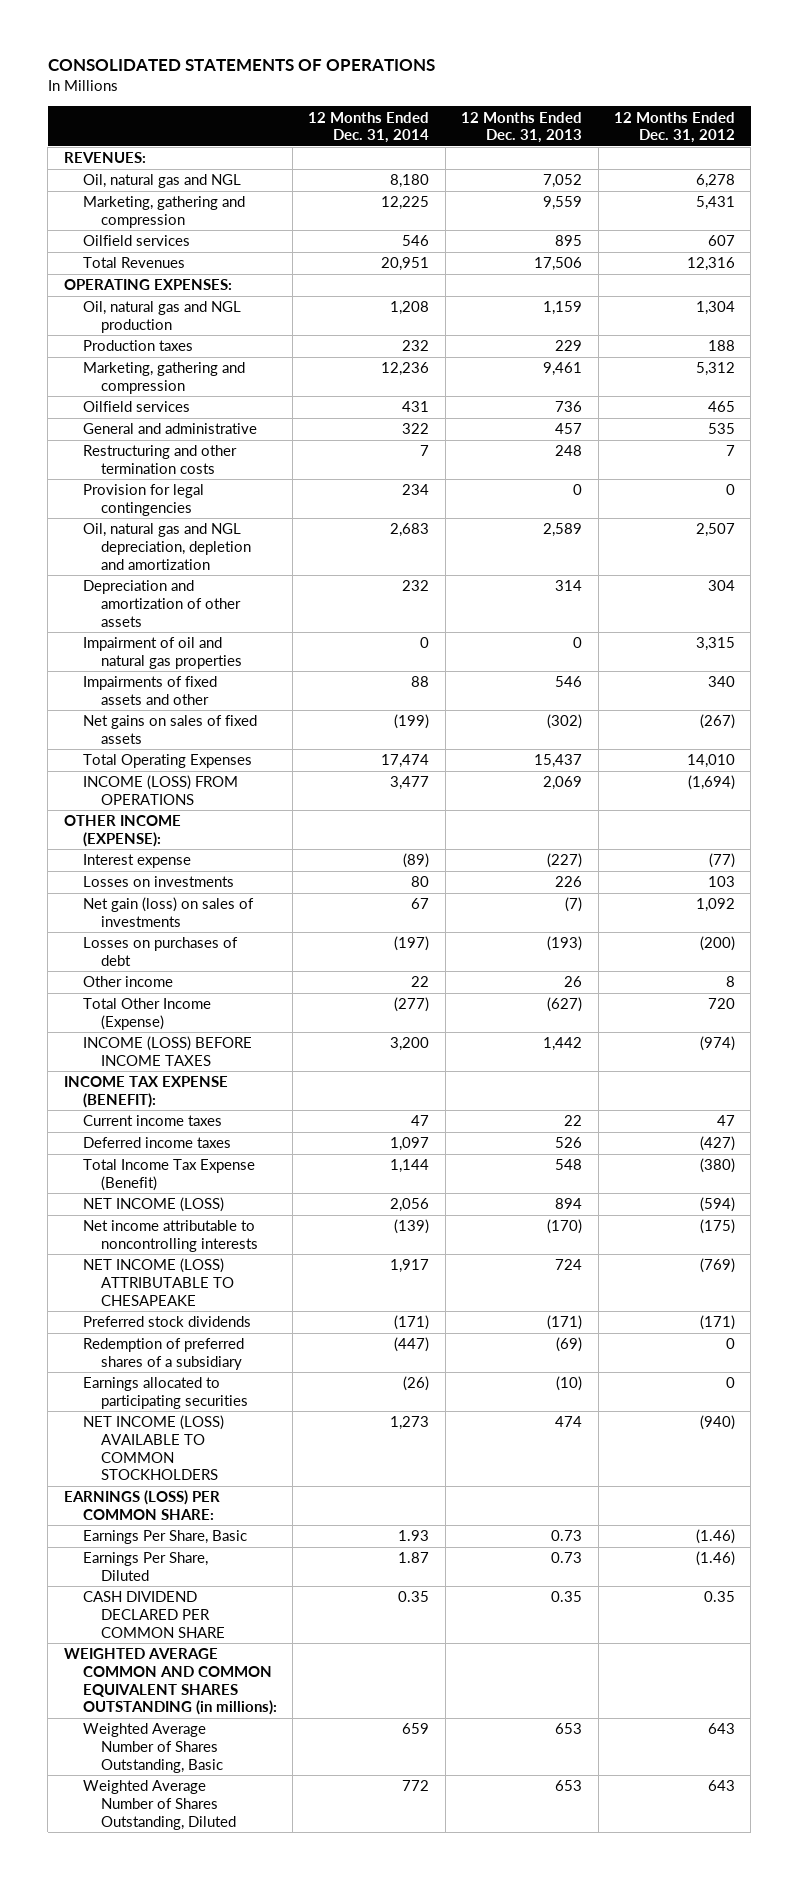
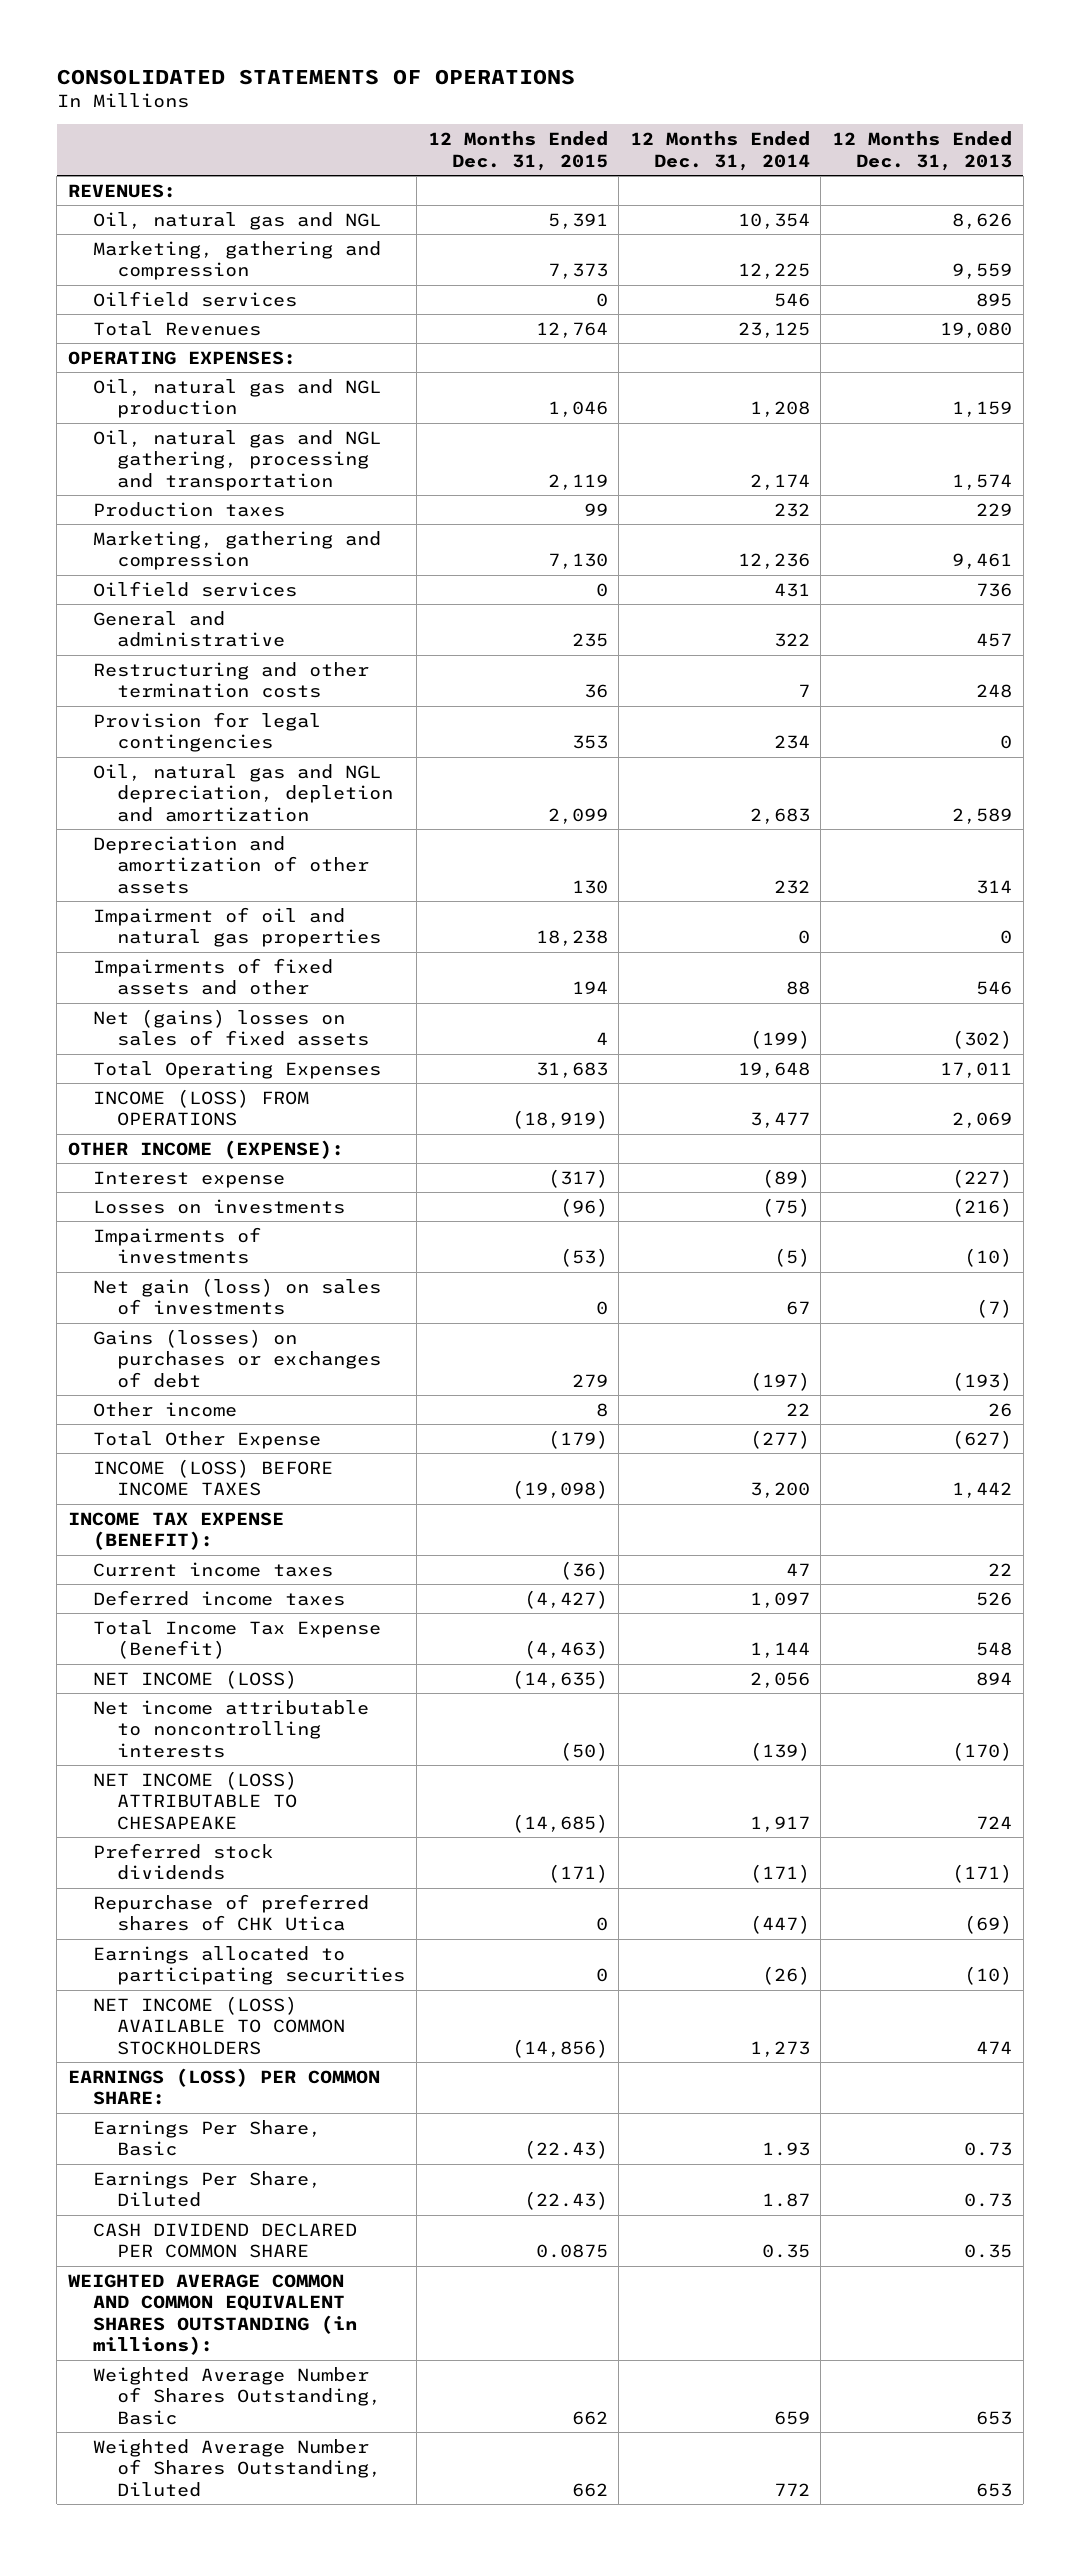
[614,111,736,144] 12 Months Ended Dec. 31, 2012 -> none
none -> [427,130,608,171] 12 Months Ended Dec. 31, 2015
[390,174,430,189] 8,180 -> [737,212,810,229] 10,354
[543,174,583,189] 7,052 -> [952,212,1013,229] 8,626
[381,257,430,272] 20,951 -> [737,321,810,338] 23,125
[534,257,583,272] 17,506 -> [940,321,1013,338] 19,080
none -> [92,429,381,491] Oil, natural gas and NGL gathering, processing and transportation
[82,715,257,744] Net gains on sales of fixed assets -> [92,1008,370,1047] Net (gains) losses on sales of fixed assets
[381,754,430,769] 17,474 -> [737,1061,810,1078] 19,648
[534,754,583,769] 15,437 -> [940,1061,1013,1078] 17,011
[411,876,430,888] 80 -> [761,1197,810,1217] (75)
[555,876,583,888] 226 -> [952,1197,1013,1217] (216)
none -> [92,1226,261,1265] Impairments of investments
[82,937,238,966] Losses on purchases of debt -> [92,1328,382,1388] Gains (losses) on purchases or exchanges of debt
[82,998,211,1030] Total Other Income (Expense) -> [92,1430,321,1449] Total Other Expense
[82,1338,244,1370] Redemption of preferred shares of a subsidiary -> [92,1893,369,1932] Repurchase of preferred shares of CHK Utica

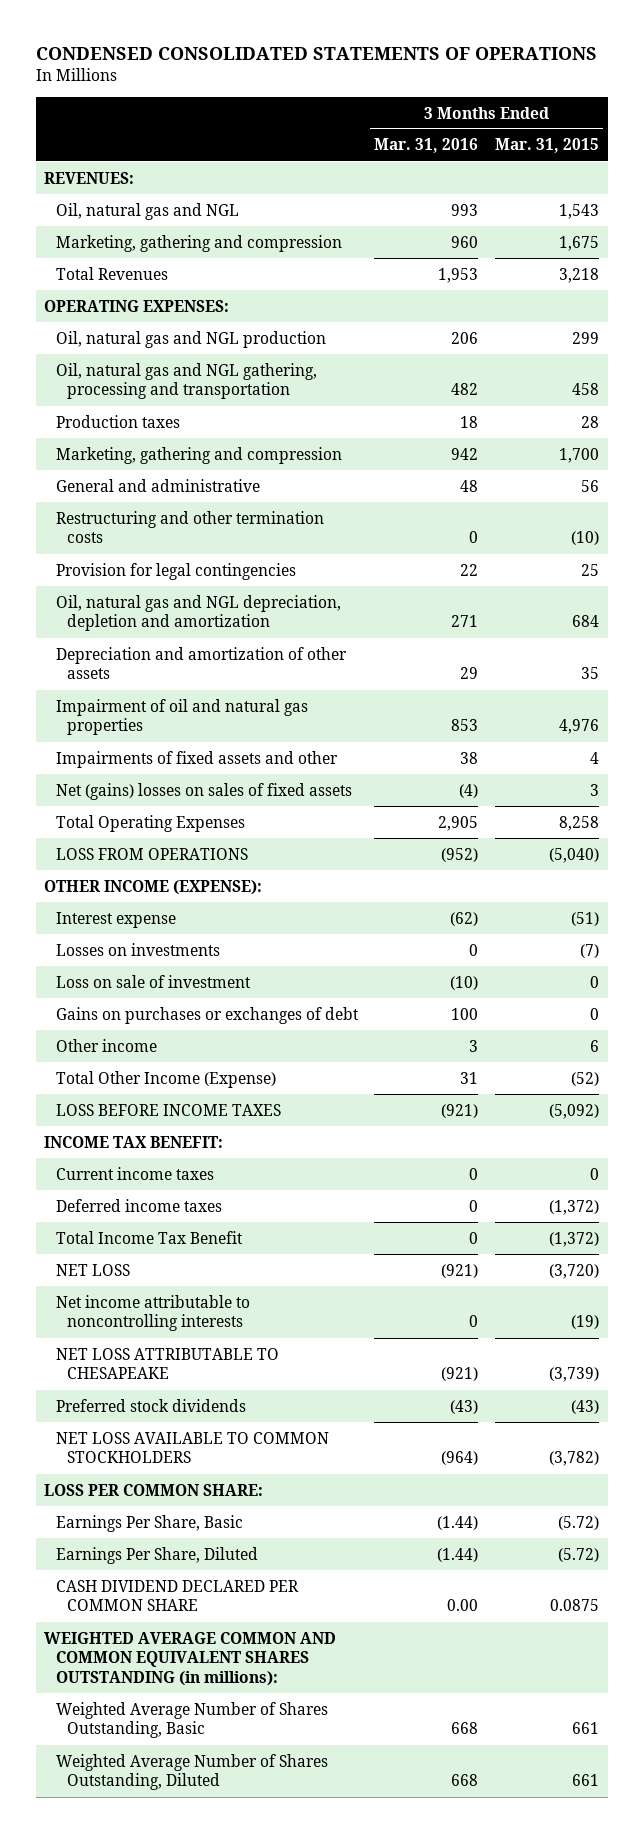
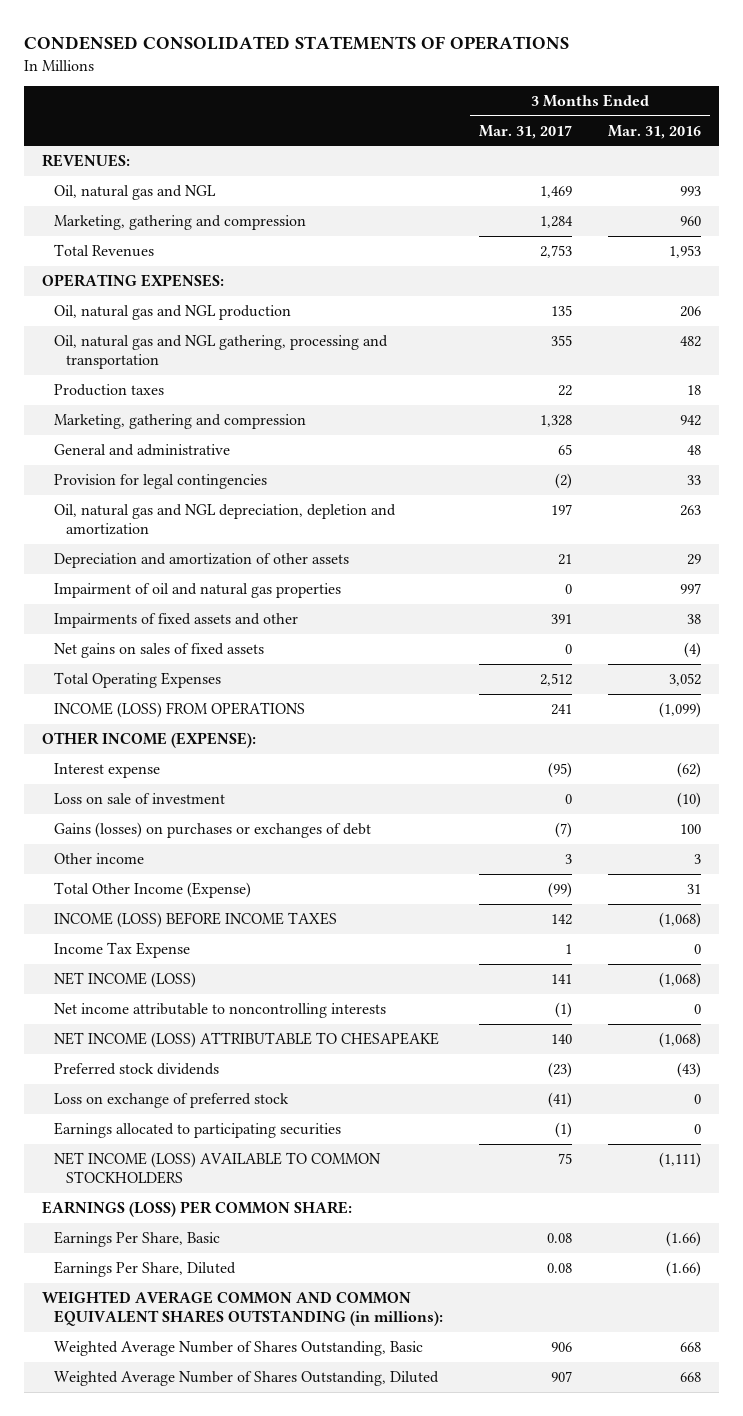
[495,138,600,154] Mar. 31, 2015 -> none
none -> [478,124,572,139] Mar. 31, 2017
[55,510,324,544] Restructuring and other termination costs -> none
[460,563,479,576] 22 -> [686,474,701,485] 33
[451,615,479,628] 271 -> [679,504,701,516] 263
[451,719,479,732] 853 -> [679,582,701,594] 997
[55,782,352,800] Net (gains) losses on sales of fixed assets -> [53,642,264,658] Net gains on sales of fixed assets
[438,815,479,831] 2,905 -> [668,672,701,686] 3,052
[55,847,248,860] LOSS FROM OPERATIONS -> [53,701,305,718] INCOME (LOSS) FROM OPERATIONS
[441,847,479,862] (952) -> [658,701,701,718] (1,099)
[55,942,220,956] Losses on investments -> none
[55,1006,359,1024] Gains on purchases or exchanges of debt -> [53,821,371,838] Gains (losses) on purchases or exchanges of debt
[44,1135,224,1148] INCOME TAX BENEFIT: -> none
[55,1166,214,1180] Current income taxes -> none
[55,1198,222,1212] Deferred income taxes -> none
[55,1103,281,1116] LOSS BEFORE INCOME TAXES -> [53,911,337,928] INCOME (LOSS) BEFORE INCOME TAXES
[441,1103,479,1118] (921) -> [658,911,701,928] (1,068)
[55,1230,243,1244] Total Income Tax Benefit -> [53,941,190,958] Income Tax Expense
[55,1263,130,1276] NET LOSS -> [53,971,196,988] NET INCOME (LOSS)
[441,1263,479,1278] (921) -> [658,971,701,988] (1,068)
[55,1347,279,1380] NET LOSS ATTRIBUTABLE TO CHESAPEAKE -> [53,1031,439,1048] NET INCOME (LOSS) ATTRIBUTABLE TO CHESAPEAKE
[441,1367,479,1382] (921) -> [658,1031,701,1048] (1,068)
[55,1579,299,1612] CASH DIVIDEND DECLARED PER COMMON SHARE -> none
none -> [53,1092,289,1108] Loss on exchange of preferred stock
none -> [53,1121,341,1138] Earnings allocated to participating securities
[55,1431,329,1464] NET LOSS AVAILABLE TO COMMON STOCKHOLDERS -> [53,1151,381,1185] NET INCOME (LOSS) AVAILABLE TO COMMON STOCKHOLDERS
[441,1451,479,1466] (964) -> [658,1151,701,1168] (1,111)
[44,1483,264,1496] LOSS PER COMMON SHARE: -> [42,1200,353,1217] EARNINGS (LOSS) PER COMMON SHARE:
[437,1515,479,1530] (1.44) -> [665,1230,701,1247] (1.66)
[437,1547,479,1562] (1.44) -> [665,1260,701,1277] (1.66)

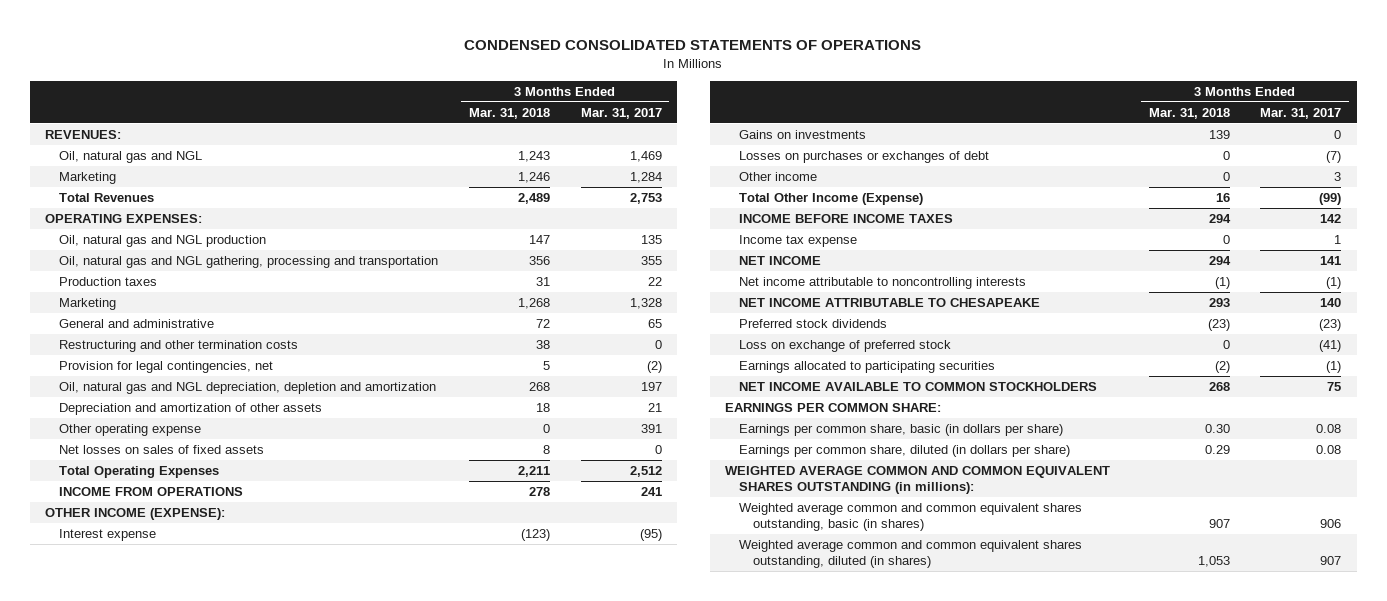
[607,124,701,139] Mar. 31, 2016 -> none
none -> [469,107,551,119] Mar. 31, 2018
[53,214,306,230] Marketing, gathering and compression -> [59,171,117,184] Marketing
[53,413,306,429] Marketing, gathering and compression -> [59,297,117,310] Marketing
none -> [59,339,299,352] Restructuring and other termination costs
[53,473,267,489] Provision for legal contingencies -> [59,360,274,373] Provision for legal contingencies, net
[53,582,341,598] Impairment of oil and natural gas properties -> none
[53,612,298,628] Impairments of fixed assets and other -> [59,423,202,436] Other operating expense
[53,642,264,658] Net gains on sales of fixed assets -> [59,444,265,454] Net losses on sales of fixed assets
[53,701,305,718] INCOME (LOSS) FROM OPERATIONS -> [59,486,244,496] INCOME FROM OPERATIONS
[53,792,225,804] Loss on sale of investment -> none
none -> [739,129,867,139] Gains on investments
[53,821,371,838] Gains (losses) on purchases or exchanges of debt -> [739,150,990,163] Losses on purchases or exchanges of debt
[53,911,337,928] INCOME (LOSS) BEFORE INCOME TAXES -> [739,213,954,223] INCOME BEFORE INCOME TAXES
[53,941,190,958] Income Tax Expense -> [739,234,858,247] Income tax expense
[53,971,196,988] NET INCOME (LOSS) -> [739,255,822,265] NET INCOME
[53,1031,439,1048] NET INCOME (LOSS) ATTRIBUTABLE TO CHESAPEAKE -> [739,297,1041,307] NET INCOME ATTRIBUTABLE TO CHESAPEAKE
[53,1151,381,1185] NET INCOME (LOSS) AVAILABLE TO COMMON STOCKHOLDERS -> [739,381,1098,391] NET INCOME AVAILABLE TO COMMON STOCKHOLDERS
[42,1200,353,1217] EARNINGS (LOSS) PER COMMON SHARE: -> [725,402,942,412] EARNINGS PER COMMON SHARE:
[53,1230,220,1247] Earnings Per Share, Basic -> [739,423,1064,436] Earnings per common share, basic (in dollars per share)
[53,1260,236,1277] Earnings Per Share, Diluted -> [739,444,1071,457] Earnings per common share, diluted (in dollars per share)
[53,1340,423,1356] Weighted Average Number of Shares Outstanding, Basic -> [739,502,1083,532] Weighted average common and common equivalent shares outstanding, basic (in shares)
[53,1370,439,1386] Weighted Average Number of Shares Outstanding, Diluted -> [739,539,1083,569] Weighted average common and common equivalent shares outstanding, diluted (in shares)

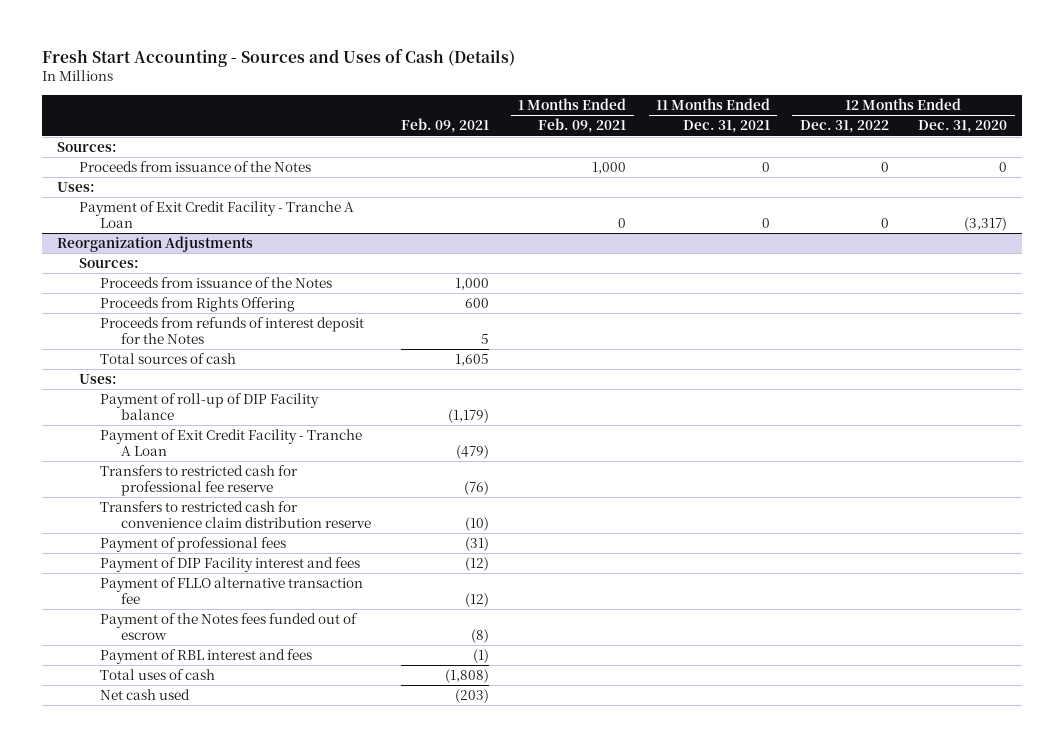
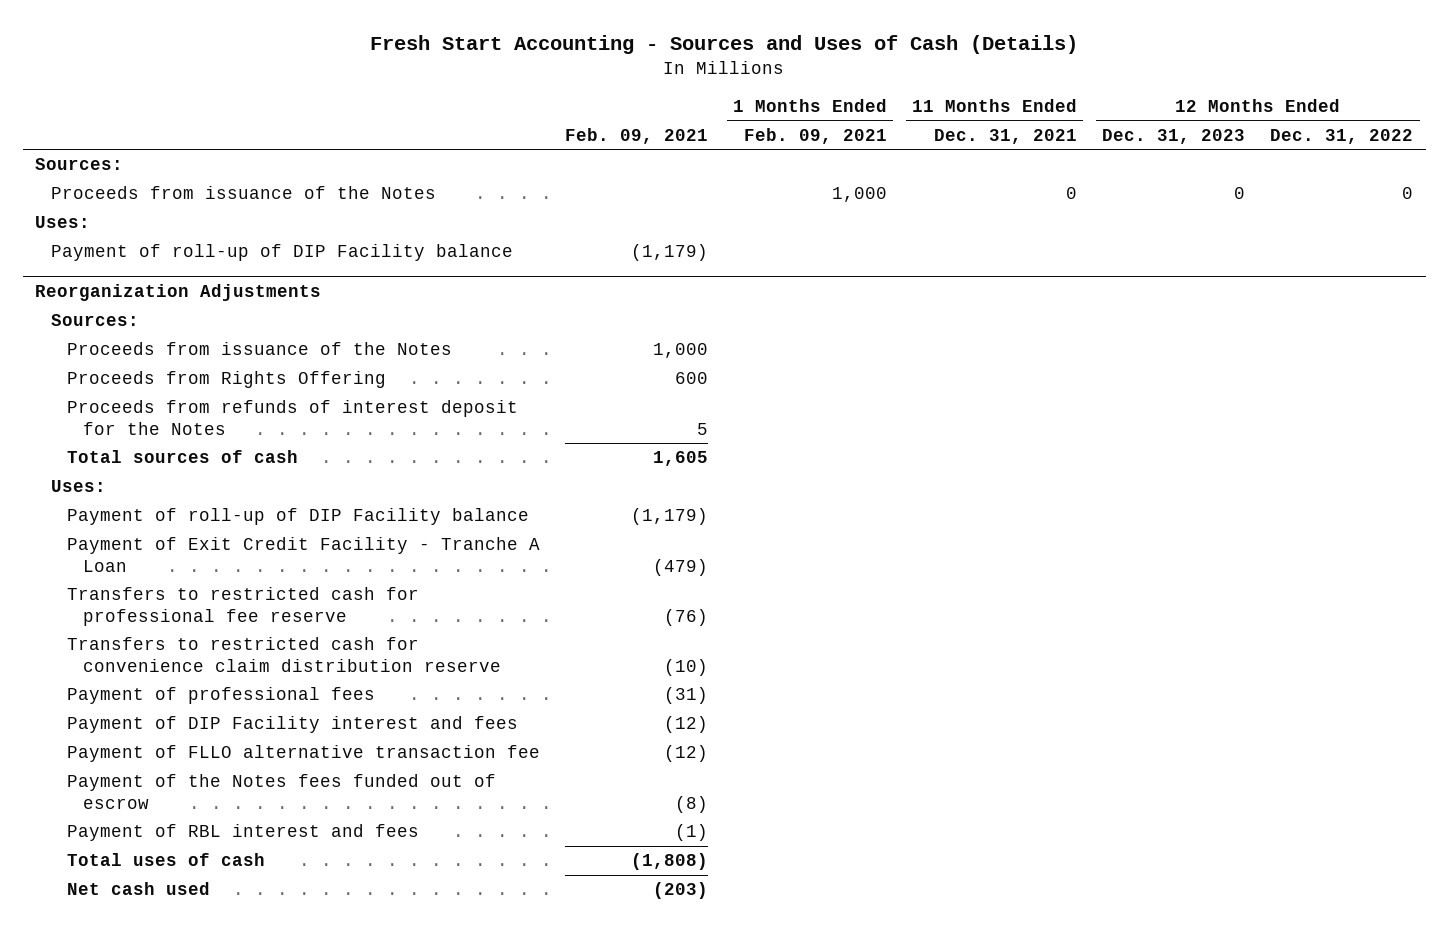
[918,120,1008,134] Dec. 31, 2020 -> none
none -> [1102,128,1246,144] Dec. 31, 2023
[78,201,354,228] Payment of Exit Credit Facility - Tranche A Loan -> none
none -> [50,244,513,262] Payment of roll-up of DIP Facility balance

